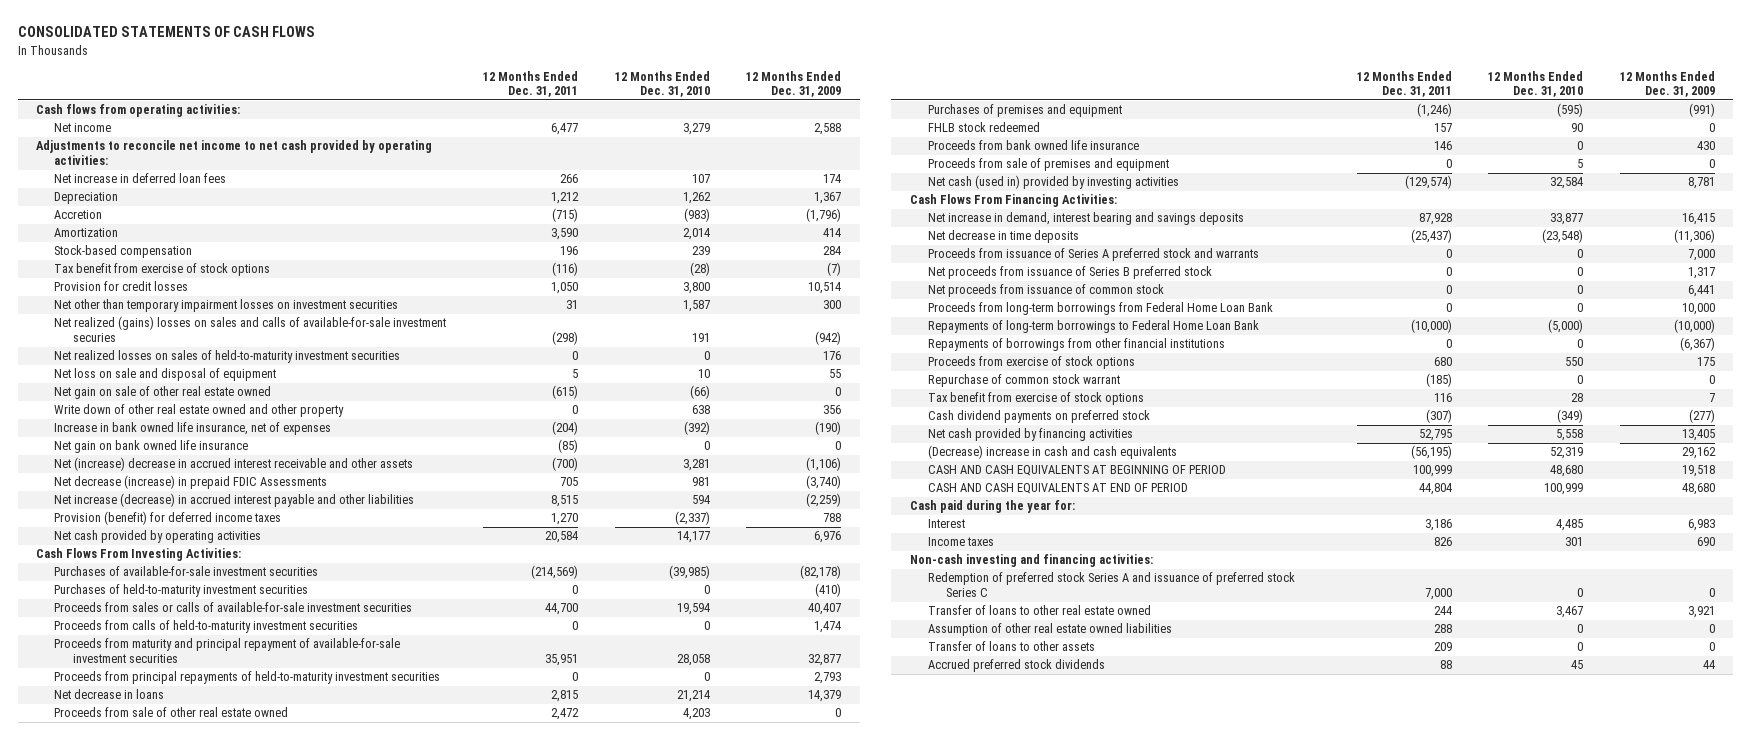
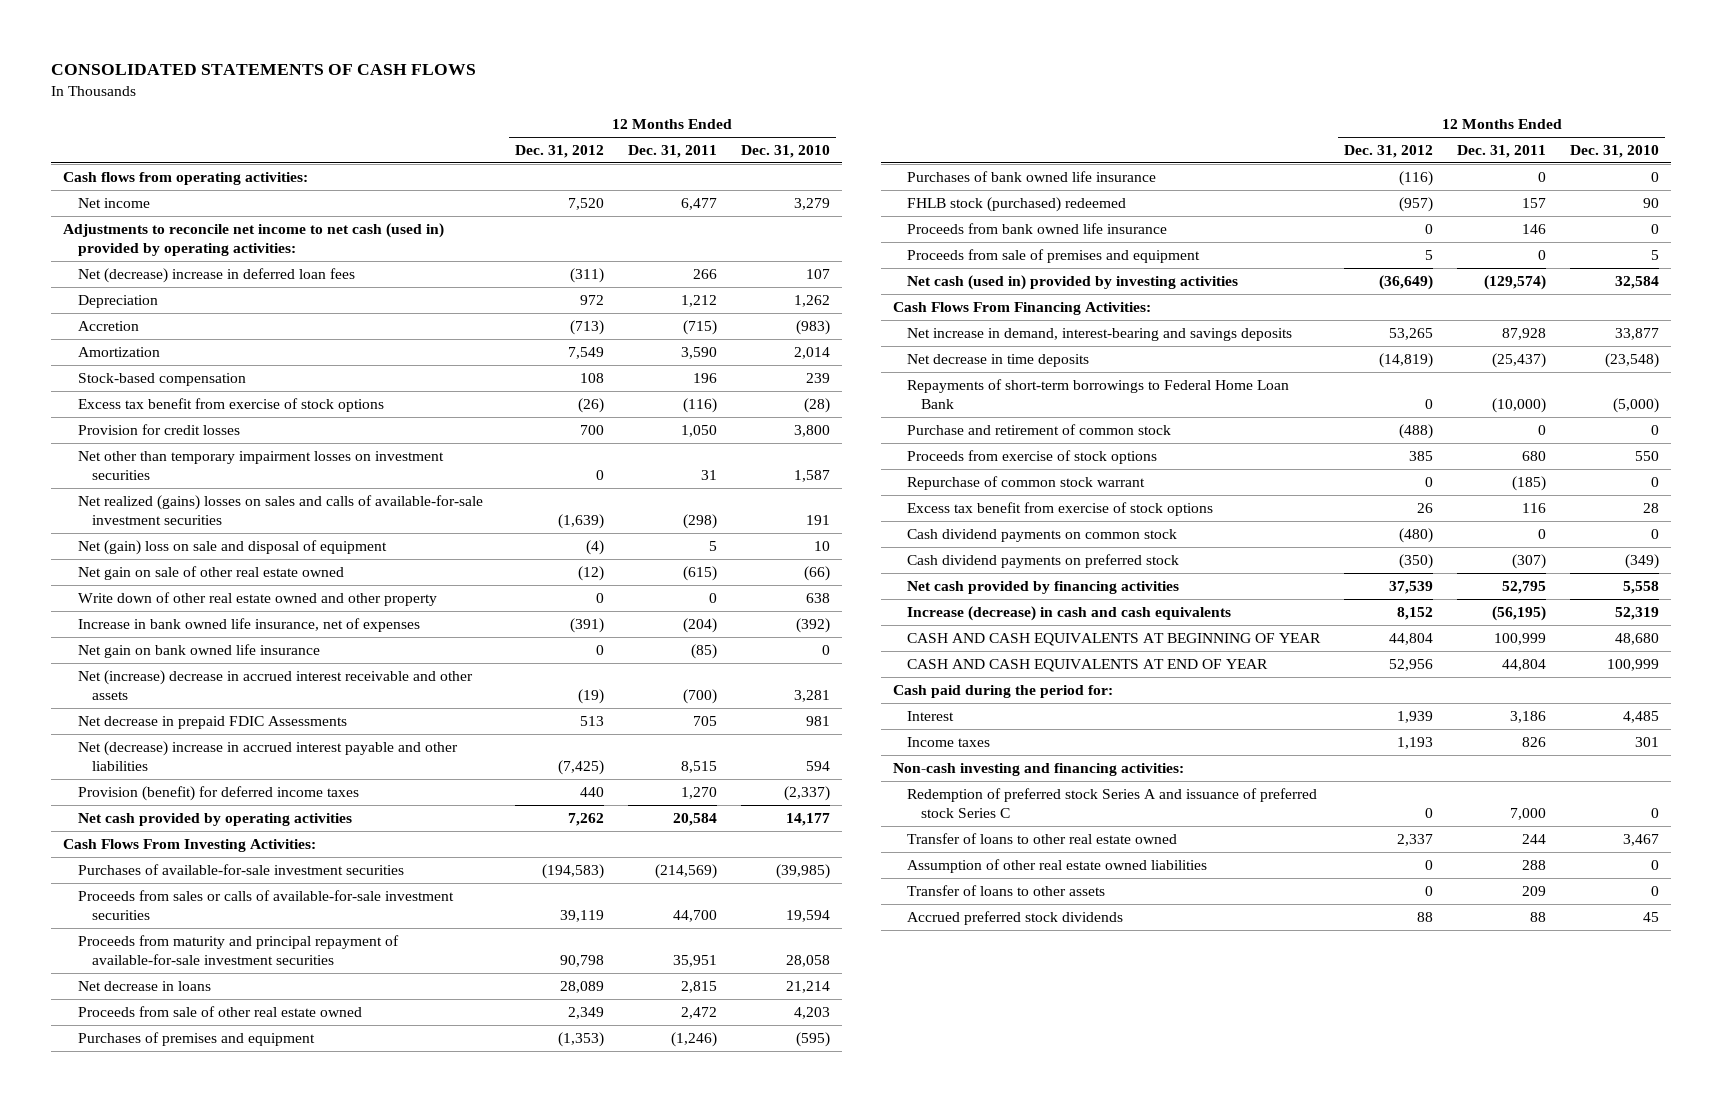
[746,70,842,98] 12 Months Ended Dec. 31, 2009 -> none
none -> [514,144,604,158] Dec. 31, 2012
[36,140,433,166] Adjustments to reconcile net income to net cash provided by operating activities: -> [63,222,445,256] Adjustments to reconcile net income to net cash (used in) provided by operating activities:
[54,173,227,184] Net increase in deferred loan fees -> [77,267,355,283] Net (decrease) increase in deferred loan fees
[54,263,271,277] Tax benefit from exercise of stock options -> [77,397,384,412] Excess tax benefit from exercise of stock options
[54,350,401,364] Net realized losses on sales of held-to-maturity investment securities -> none
[54,316,447,343] Net realized (gains) losses on sales and calls of available-for-sale investment securies -> [77,494,483,525] Net realized (gains) losses on sales and calls of available-for-sale investment securities
[54,368,277,382] Net loss on sale and disposal of equipment -> [77,539,387,555] Net (gain) loss on sale and disposal of equipment
[54,475,328,490] Net decrease (increase) in prepaid FDIC Assessments -> [77,715,347,729] Net decrease in prepaid FDIC Assessments
[54,493,415,508] Net increase (decrease) in accrued interest payable and other liabilities -> [77,740,458,771] Net (decrease) increase in accrued interest payable and other liabilities
[54,584,309,598] Purchases of held-to-maturity investment securities -> none
[54,620,359,634] Proceeds from calls of held-to-maturity investment securities -> none
[54,671,441,685] Proceeds from principal repayments of held-to-maturity investment securities -> none
none -> [906,170,1156,182] Purchases of bank owned life insurance
[928,122,1041,133] FHLB stock redeemed -> [906,196,1126,212] FHLB stock (purchased) redeemed
[928,212,1245,226] Net increase in demand, interest bearing and savings deposits -> [906,327,1292,341] Net increase in demand, interest-bearing and savings deposits
[928,248,1260,262] Proceeds from issuance of Series A preferred stock and warrants -> none
[928,266,1213,280] Net proceeds from issuance of Series B preferred stock -> none
[928,284,1165,298] Net proceeds from issuance of common stock -> none
[928,302,1274,316] Proceeds from long-term borrowings from Federal Home Loan Bank -> none
[928,338,1226,352] Repayments of borrowings from other financial institutions -> none
[928,320,1260,334] Repayments of long-term borrowings to Federal Home Loan Bank -> [906,378,1289,409] Repayments of short-term borrowings to Federal Home Loan Bank
none -> [906,423,1171,435] Purchase and retirement of common stock
[928,392,1145,406] Tax benefit from exercise of stock options -> [906,501,1213,516] Excess tax benefit from exercise of stock options
none -> [906,528,1177,542] Cash dividend payments on common stock
[928,445,1178,460] (Decrease) increase in cash and cash equivalents -> [906,605,1231,621] Increase (decrease) in cash and cash equivalents
[928,465,1227,477] CASH AND CASH EQUIVALENTS AT BEGINNING OF PERIOD -> [906,632,1321,646] CASH AND CASH EQUIVALENTS AT BEGINNING OF YEAR
[928,483,1189,495] CASH AND CASH EQUIVALENTS AT END OF PERIOD -> [906,658,1268,672] CASH AND CASH EQUIVALENTS AT END OF YEAR
[909,500,1075,514] Cash paid during the year for: -> [892,684,1113,698] Cash paid during the period for:

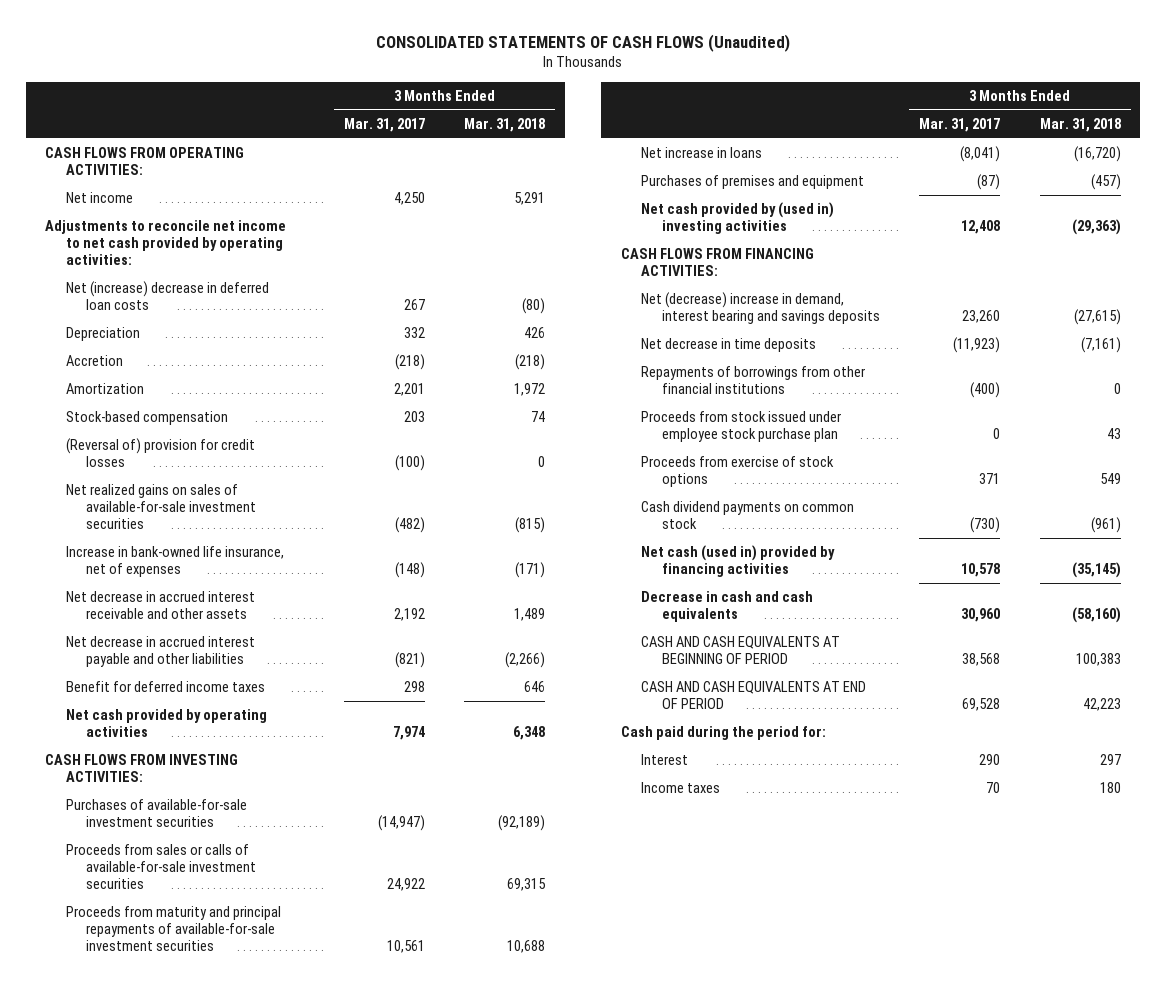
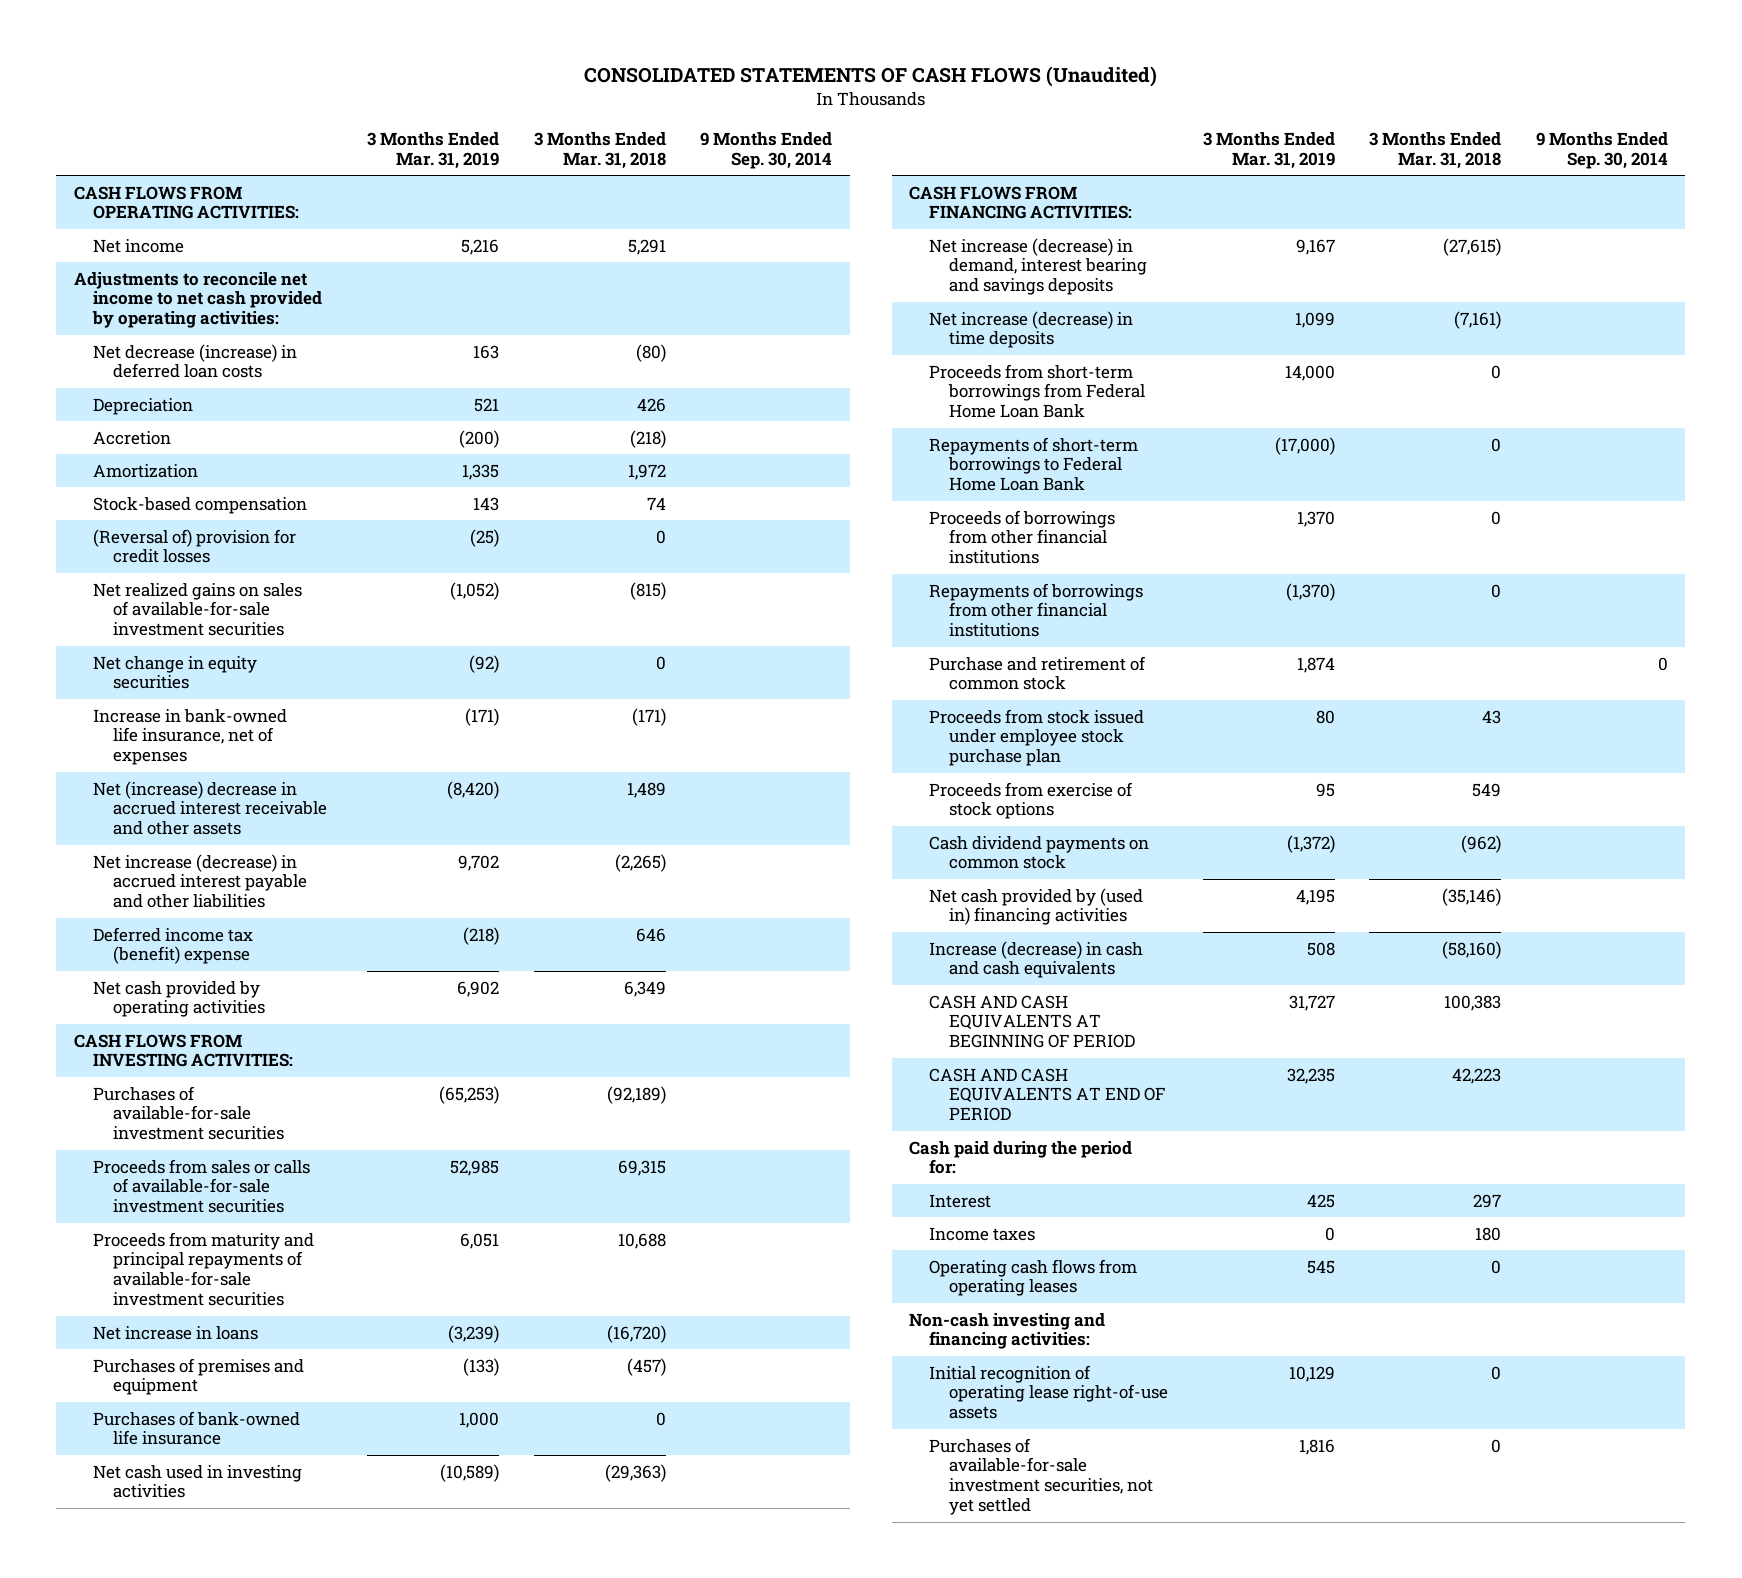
[343,117,425,132] Mar. 31, 2017 -> none
none -> [366,131,499,169] 3 Months Ended Mar. 31, 2019
none -> [700,131,833,169] 9 Months Ended Sep. 30, 2014
[65,281,269,311] Net (increase) decrease in deferred loan costs -> [93,343,298,379] Net decrease (increase) in deferred loan costs
none -> [93,655,258,690] Net change in equity securities
[65,591,255,620] Net decrease in accrued interest receivable and other assets -> [93,780,328,836] Net (increase) decrease in accrued interest receivable and other assets
[65,636,255,668] Net decrease in accrued interest payable and other liabilities -> [93,853,308,909] Net increase (decrease) in accrued interest payable and other liabilities
[505,652,546,669] (2,266) -> [614,853,666,872] (2,265)
[65,681,265,693] Benefit for deferred income taxes -> [93,926,254,965] Deferred income tax (benefit) expense
[513,726,546,741] 6,348 -> [623,980,666,997] 6,349
none -> [93,1410,301,1446] Purchases of bank-owned life insurance
[641,202,835,235] Net cash provided by (used in) investing activities -> [93,1464,303,1499] Net cash used in investing activities
[641,292,880,325] Net (decrease) increase in demand, interest bearing and savings deposits -> [929,237,1147,296] Net increase (decrease) in demand, interest bearing and savings deposits
[641,338,817,353] Net decrease in time deposits -> [929,310,1134,349] Net increase (decrease) in time deposits
none -> [929,363,1145,419] Proceeds from short-term borrowings from Federal Home Loan Bank
none -> [929,436,1139,492] Repayments of short-term borrowings to Federal Home Loan Bank
none -> [929,509,1116,565] Proceeds of borrowings from other financial institutions
none -> [929,655,1147,691] Purchase and retirement of common stock
[1090,517,1121,534] (961) -> [1461,834,1502,853] (962)
[641,545,836,578] Net cash (used in) provided by financing activities -> [929,887,1144,926] Net cash provided by (used in) financing activities
[1071,562,1121,579] (35,145) -> [1442,887,1502,906] (35,146)
[641,591,814,623] Decrease in cash and cash equivalents -> [929,940,1144,979] Increase (decrease) in cash and cash equivalents
none -> [929,1258,1138,1297] Operating cash flows from operating leases
none -> [909,1312,1106,1350] Non-cash investing and financing activities:
none -> [929,1364,1168,1420] Initial recognition of operating lease right-of-use assets
none -> [929,1437,1153,1516] Purchases of available-for-sale investment securities, not yet settled

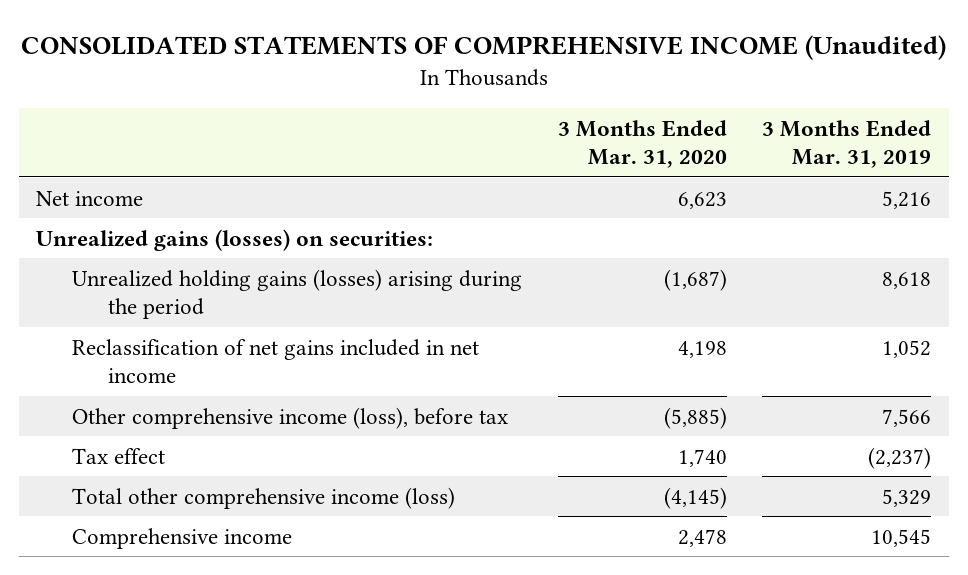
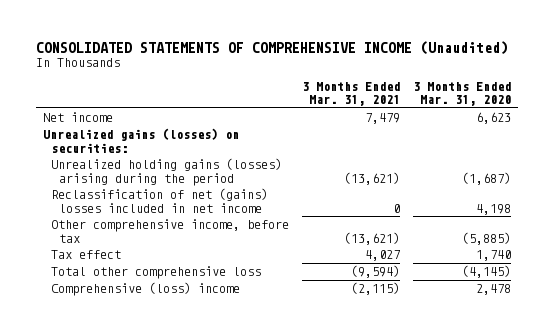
[762,119,932,169] 3 Months Ended Mar. 31, 2019 -> none
none -> [302,81,401,107] 3 Months Ended Mar. 31, 2021
[72,338,480,384] Reclassification of net gains included in net income -> [51,188,269,213] Reclassification of net (gains) losses included in net income
[72,406,509,429] Other comprehensive income (loss), before tax -> [51,219,290,243] Other comprehensive income, before tax
[72,486,456,509] Total other comprehensive income (loss) -> [51,266,262,280] Total other comprehensive loss
[72,527,293,549] Comprehensive income -> [51,282,241,297] Comprehensive (loss) income

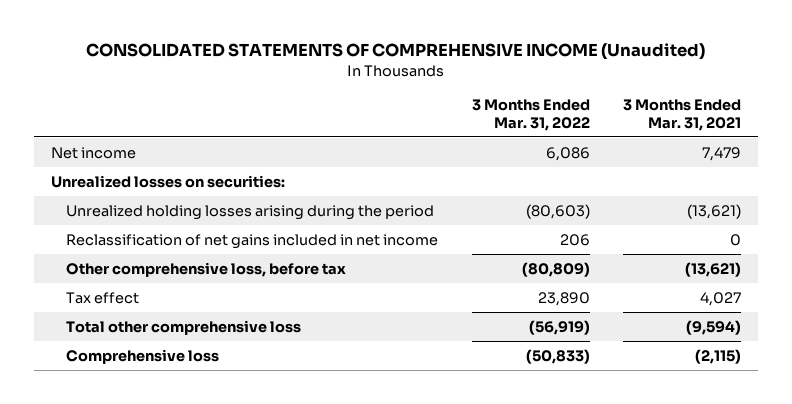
[413,81,512,107] 3 Months Ended Mar. 31, 2020 -> none
none -> [471,99,590,131] 3 Months Ended Mar. 31, 2022
[42,128,239,153] Unrealized gains (losses) on securities: -> [50,174,285,188] Unrealized losses on securities:
[51,158,283,186] Unrealized holding gains (losses) arising during the period -> [66,204,435,220] Unrealized holding losses arising during the period
[51,188,269,213] Reclassification of net (gains) losses included in net income -> [66,233,439,249] Reclassification of net gains included in net income
[51,219,290,243] Other comprehensive income, before tax -> [66,261,347,277] Other comprehensive loss, before tax
[51,282,241,297] Comprehensive (loss) income -> [66,348,220,364] Comprehensive loss

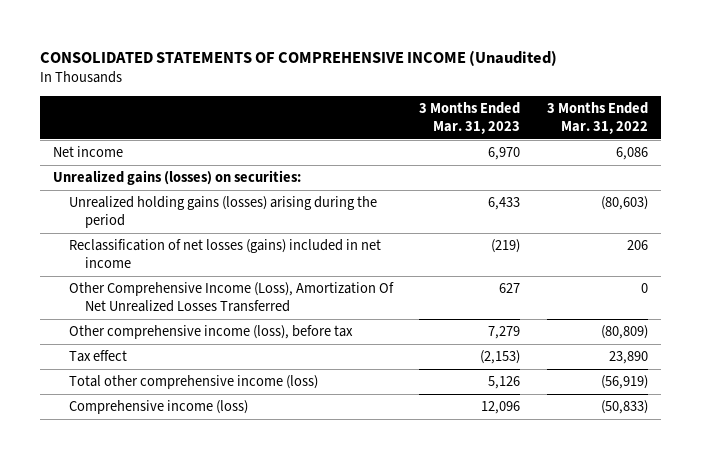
[623,99,742,131] 3 Months Ended Mar. 31, 2021 -> none
none -> [419,102,521,135] 3 Months Ended Mar. 31, 2023
[50,174,285,188] Unrealized losses on securities: -> [53,170,302,186] Unrealized gains (losses) on securities:
[66,204,435,220] Unrealized holding losses arising during the period -> [69,196,378,228] Unrealized holding gains (losses) arising during the period
[66,233,439,249] Reclassification of net gains included in net income -> [69,239,382,268] Reclassification of net losses (gains) included in net income
none -> [69,282,395,312] Other Comprehensive Income (Loss), Amortization Of Net Unrealized Losses Transferred
[66,261,347,277] Other comprehensive loss, before tax -> [69,325,354,340] Other comprehensive income (loss), before tax
[66,319,302,335] Total other comprehensive loss -> [69,375,319,390] Total other comprehensive income (loss)
[66,348,220,364] Comprehensive loss -> [69,400,249,415] Comprehensive income (loss)

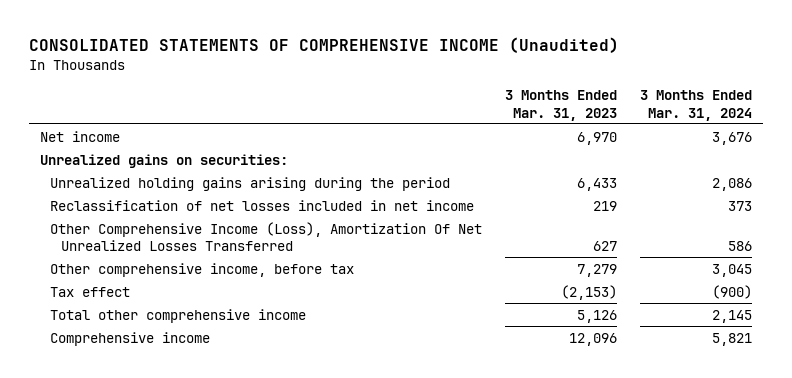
[546,102,648,135] 3 Months Ended Mar. 31, 2022 -> none
none -> [639,90,752,121] 3 Months Ended Mar. 31, 2024
[53,170,302,186] Unrealized gains (losses) on securities: -> [40,153,289,168] Unrealized gains on securities:
[69,196,378,228] Unrealized holding gains (losses) arising during the period -> [50,176,451,191] Unrealized holding gains arising during the period
[69,239,382,268] Reclassification of net losses (gains) included in net income -> [50,199,475,211] Reclassification of net losses included in net income
[491,239,521,254] (219) -> [592,200,617,211] 219
[69,325,354,340] Other comprehensive income (loss), before tax -> [50,262,355,277] Other comprehensive income, before tax
[69,375,319,390] Total other comprehensive income (loss) -> [50,308,307,323] Total other comprehensive income
[69,400,249,415] Comprehensive income (loss) -> [50,331,211,346] Comprehensive income

